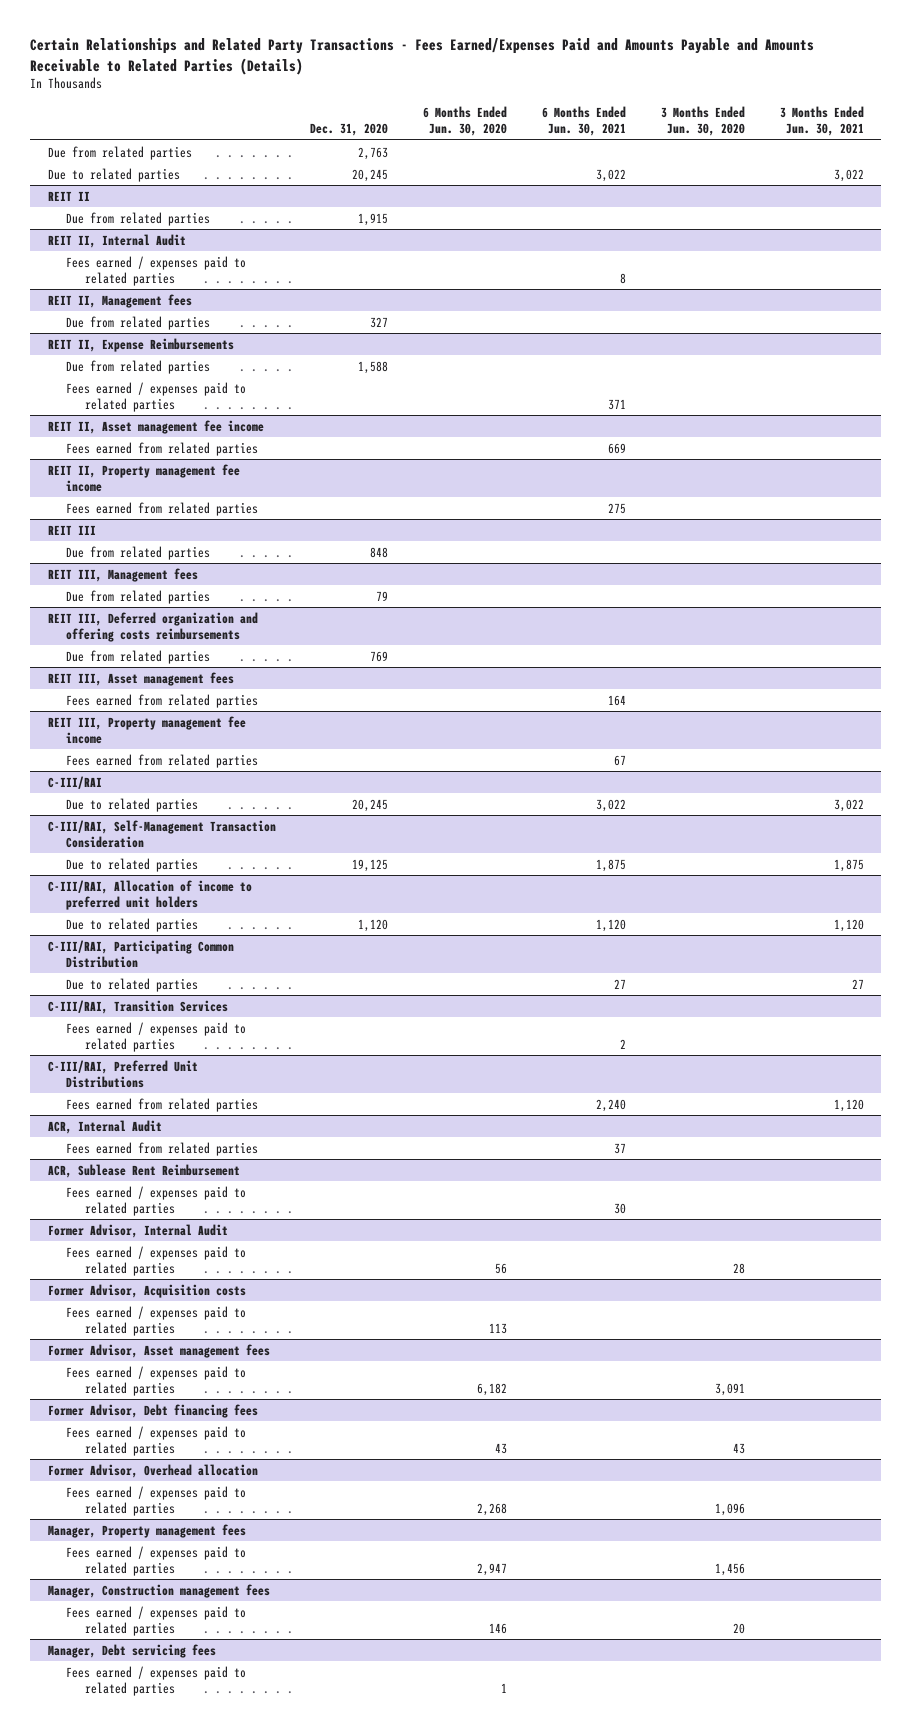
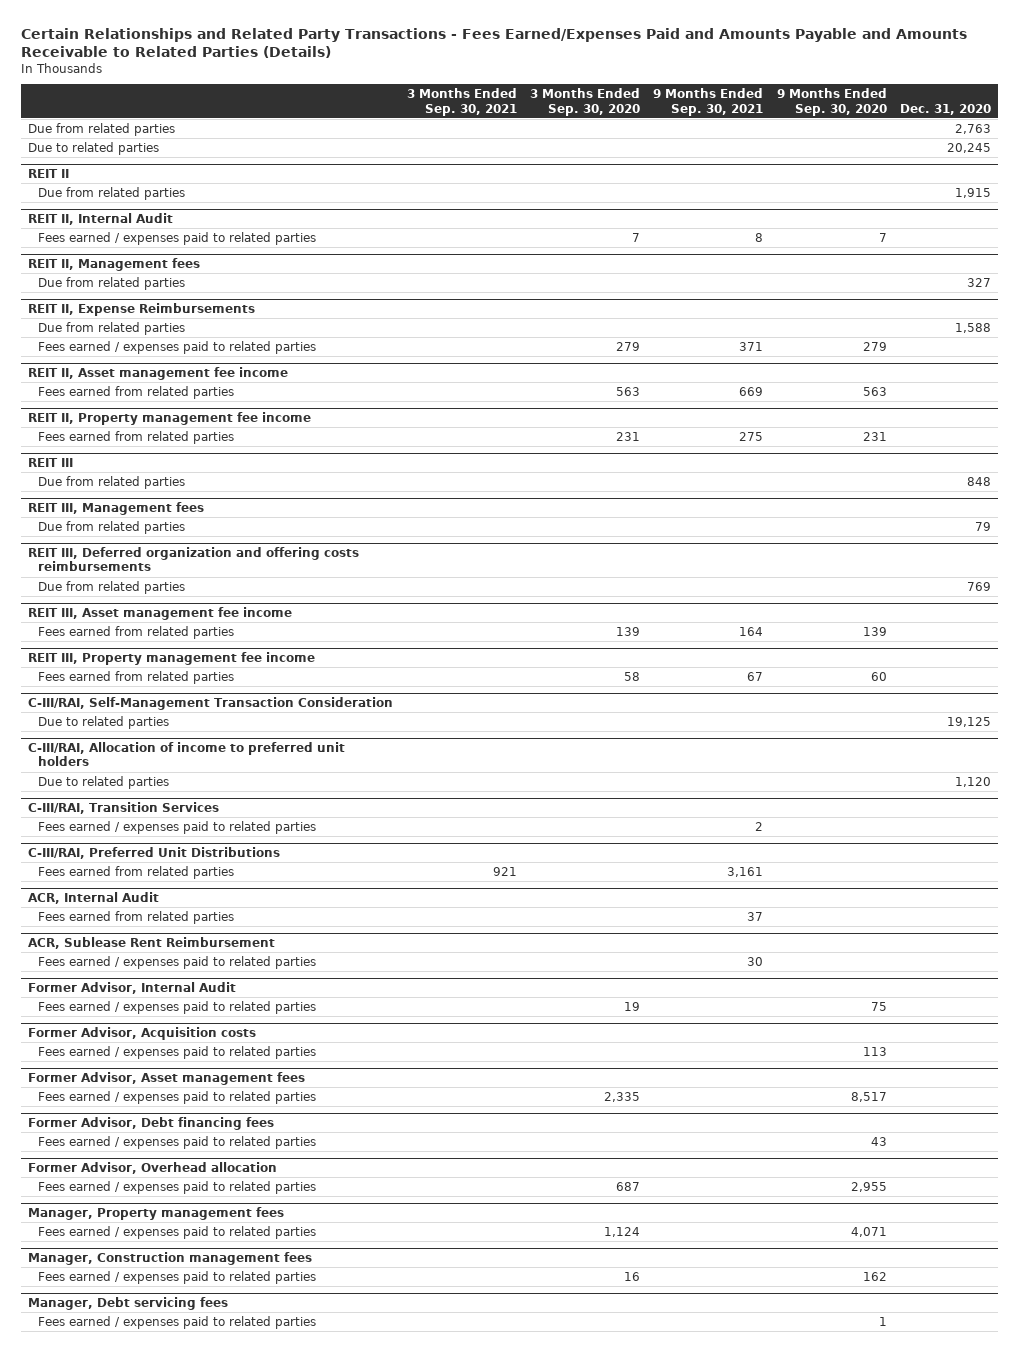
[423,106,508,137] 6 Months Ended Jun. 30, 2020 -> none
[542,106,627,137] 6 Months Ended Jun. 30, 2021 -> none
[660,106,745,137] 3 Months Ended Jun. 30, 2020 -> none
[779,106,864,137] 3 Months Ended Jun. 30, 2021 -> none
none -> [406,88,517,116] 3 Months Ended Sep. 30, 2021
none -> [529,88,640,116] 3 Months Ended Sep. 30, 2020
none -> [653,88,764,116] 9 Months Ended Sep. 30, 2021
none -> [776,88,887,116] 9 Months Ended Sep. 30, 2020
[47,671,234,686] REIT III, Asset management fees -> [28,606,293,620] REIT III, Asset management fee income
[47,775,102,789] C-III/RAI -> none
[66,797,199,812] Due to related parties -> none
[47,939,234,968] C-III/RAI, Participating Common Distribution -> none
[66,977,199,992] Due to related parties -> none

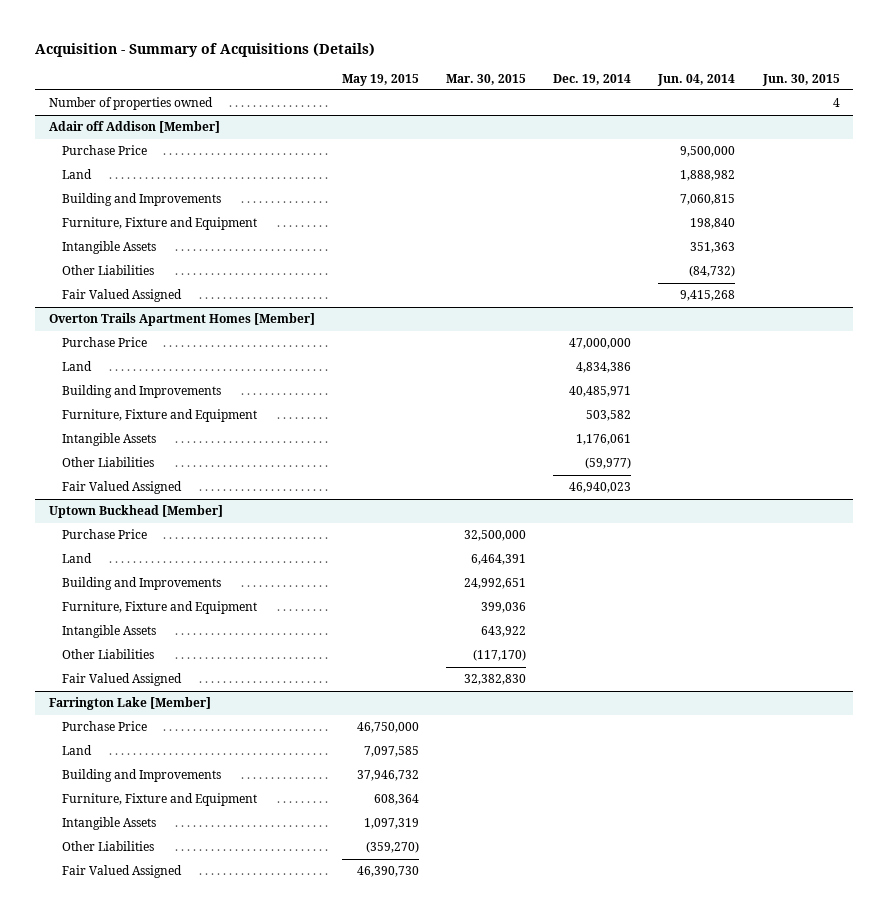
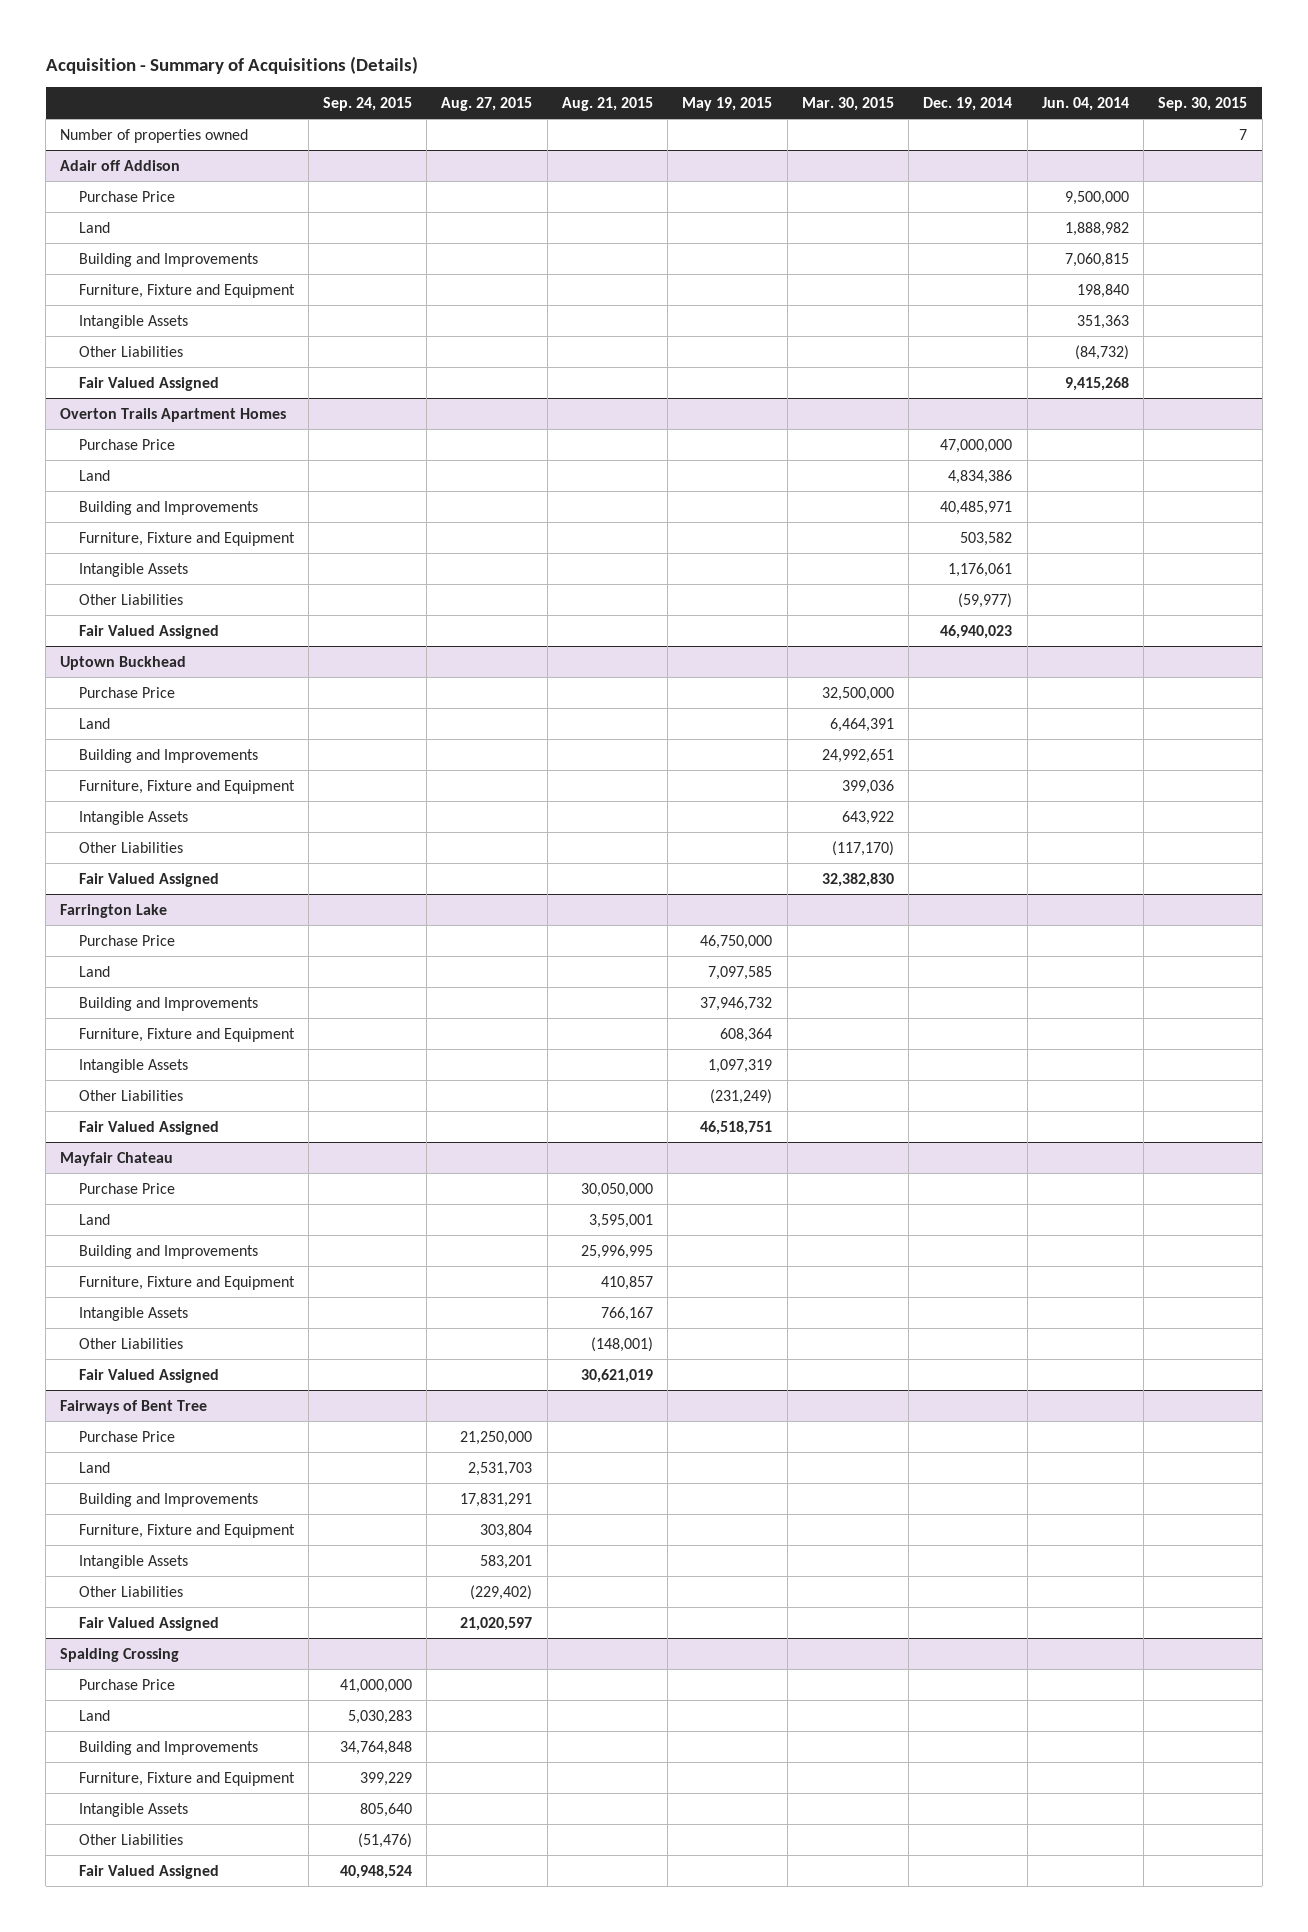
[761,73,840,86] Jun. 30, 2015 -> none
none -> [322,96,412,111] Sep. 24, 2015
none -> [441,96,533,111] Aug. 27, 2015
none -> [561,96,653,111] Aug. 21, 2015
none -> [1158,96,1248,111] Sep. 30, 2015
[48,121,220,134] Adair off Addison [Member] -> [60,159,181,171] Adair off Addison
[48,313,315,327] Overton Trails Apartment Homes [Member] -> [60,407,287,422] Overton Trails Apartment Homes
[48,505,223,519] Uptown Buckhead [Member] -> [60,655,187,670] Uptown Buckhead
[48,697,211,711] Farrington Lake [Member] -> [60,903,168,918] Farrington Lake
[365,841,419,854] (359,270) -> [710,1088,773,1104] (231,249)
[356,866,419,878] 46,390,730 -> [700,1120,773,1135] 46,518,751
none -> [60,1151,174,1166] Mayfair Chateau
none -> [78,1182,175,1194] Purchase Price
none -> [78,1213,110,1225] Land
none -> [78,1244,258,1259] Building and Improvements
none -> [78,1275,295,1290] Furniture, Fixture and Equipment
none -> [78,1306,188,1321] Intangible Assets
none -> [78,1337,183,1349] Other Liabilities
none -> [78,1368,219,1383] Fair Valued Assigned
none -> [60,1399,208,1414] Fairways of Bent Tree
none -> [78,1430,175,1442] Purchase Price
none -> [78,1461,110,1473] Land
none -> [78,1492,258,1507] Building and Improvements
none -> [78,1523,295,1538] Furniture, Fixture and Equipment
none -> [78,1554,188,1569] Intangible Assets
none -> [78,1585,183,1597] Other Liabilities
none -> [78,1616,219,1631] Fair Valued Assigned
none -> [60,1647,180,1662] Spalding Crossing
none -> [78,1678,175,1690] Purchase Price
none -> [78,1709,110,1721] Land
none -> [78,1740,258,1755] Building and Improvements
none -> [78,1771,295,1786] Furniture, Fixture and Equipment
none -> [78,1802,188,1817] Intangible Assets
none -> [78,1833,183,1845] Other Liabilities
none -> [78,1864,219,1879] Fair Valued Assigned

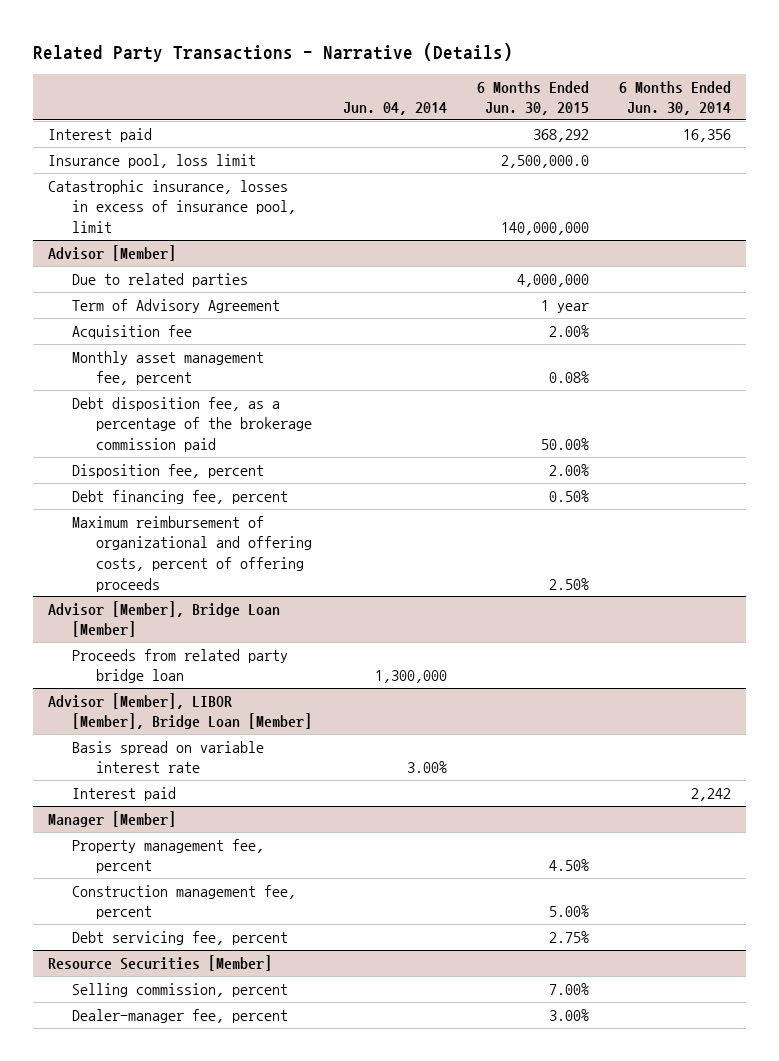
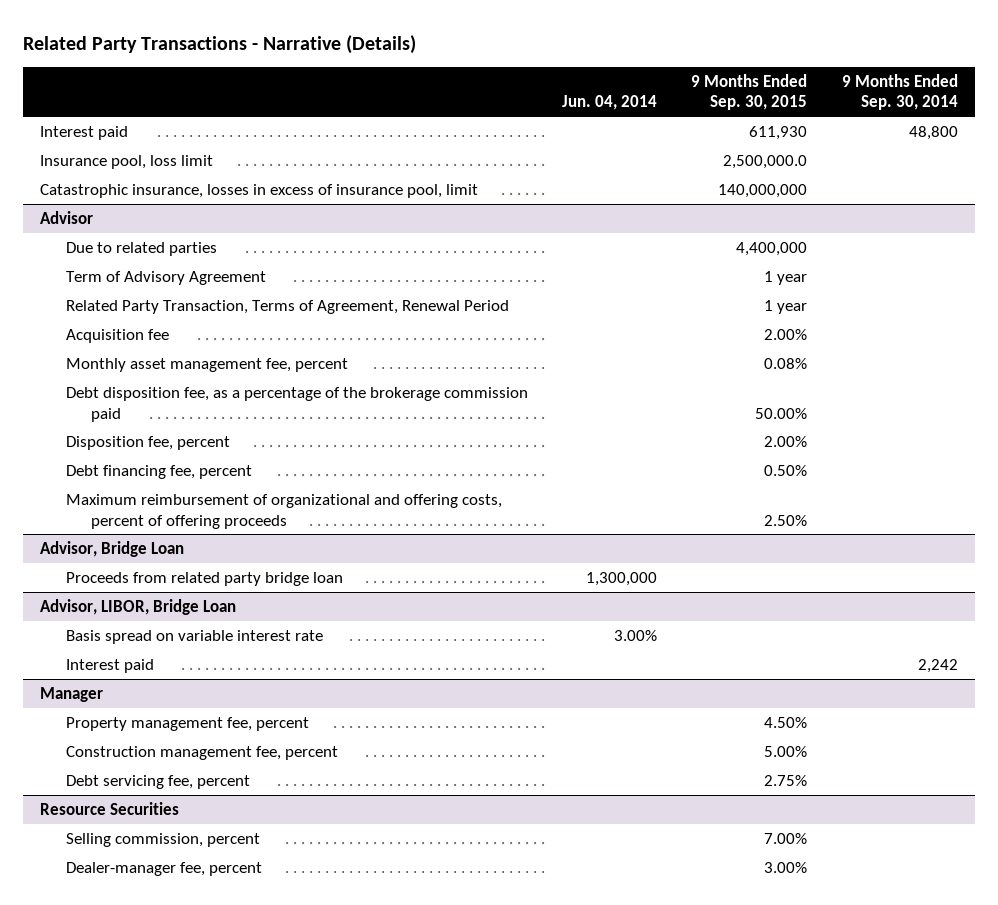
[476,80,589,116] 6 Months Ended Jun. 30, 2015 -> none
[618,80,731,116] 6 Months Ended Jun. 30, 2014 -> none
none -> [691,73,808,111] 9 Months Ended Sep. 30, 2015
none -> [841,73,958,111] 9 Months Ended Sep. 30, 2014
[48,244,177,261] Advisor [Member] -> [40,210,94,224] Advisor
none -> [65,299,509,314] Related Party Transaction, Terms of Agreement, Renewal Period
[48,600,281,638] Advisor [Member], Bridge Loan [Member] -> [40,540,185,557] Advisor, Bridge Loan
[48,692,313,730] Advisor [Member], LIBOR [Member], Bridge Loan [Member] -> [40,598,237,615] Advisor, LIBOR, Bridge Loan
[48,810,177,827] Manager [Member] -> [40,686,104,702] Manager
[48,954,273,971] Resource Securities [Member] -> [40,801,180,815] Resource Securities

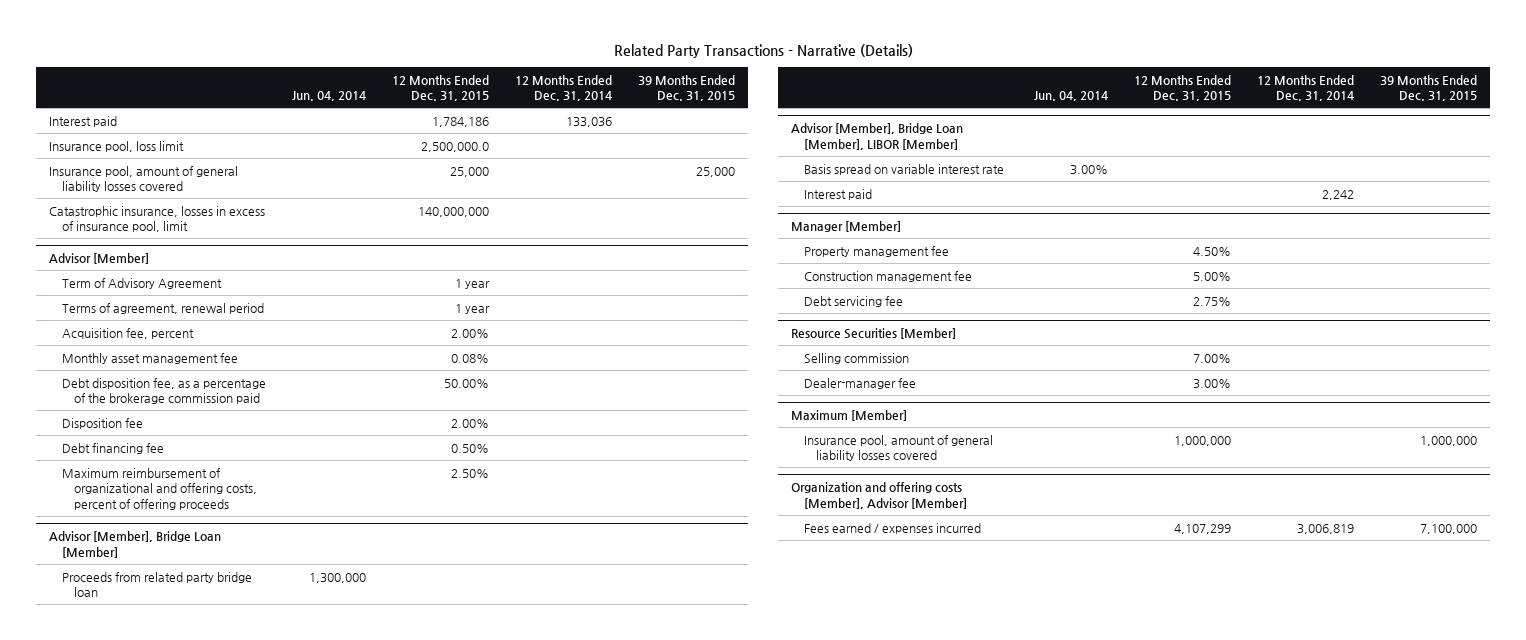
[691,73,808,111] 9 Months Ended Sep. 30, 2015 -> none
[841,73,958,111] 9 Months Ended Sep. 30, 2014 -> none
none -> [391,74,489,102] 12 Months Ended Dec. 31, 2015
none -> [514,74,612,102] 12 Months Ended Dec. 31, 2014
none -> [637,74,735,102] 39 Months Ended Dec. 31, 2015
none -> [48,165,238,193] Insurance pool, amount of general liability losses covered
[65,241,217,256] Due to related parties -> none
[40,210,94,224] Advisor -> [48,253,149,265] Advisor [Member]
[65,299,509,314] Related Party Transaction, Terms of Agreement, Renewal Period -> [61,302,264,314] Terms of agreement, renewal period
[65,328,169,343] Acquisition fee -> [61,327,194,339] Acquisition fee, percent
[65,357,348,372] Monthly asset management fee, percent -> [61,352,238,364] Monthly asset management fee
[65,435,230,450] Disposition fee, percent -> [61,417,143,429] Disposition fee
[65,464,252,479] Debt financing fee, percent -> [61,442,164,454] Debt financing fee
[40,540,185,557] Advisor, Bridge Loan -> [48,531,221,559] Advisor [Member], Bridge Loan [Member]
[40,598,237,615] Advisor, LIBOR, Bridge Loan -> [791,123,964,151] Advisor [Member], Bridge Loan [Member], LIBOR [Member]
[40,686,104,702] Manager -> [791,221,902,233] Manager [Member]
[65,716,309,731] Property management fee, percent -> [803,245,949,257] Property management fee
[65,745,338,760] Construction management fee, percent -> [803,270,972,282] Construction management fee
[65,774,250,789] Debt servicing fee, percent -> [803,295,903,307] Debt servicing fee
[40,801,180,815] Resource Securities -> [791,328,957,340] Resource Securities [Member]
[65,832,260,847] Selling commission, percent -> [803,352,909,364] Selling commission
[65,861,262,876] Dealer-manager fee, percent -> [803,377,916,389] Dealer-manager fee
none -> [791,410,908,422] Maximum [Member]
none -> [803,434,993,462] Insurance pool, amount of general liability losses covered
none -> [791,482,967,510] Organization and offering costs [Member], Advisor [Member]
none -> [803,522,981,534] Fees earned / expenses incurred

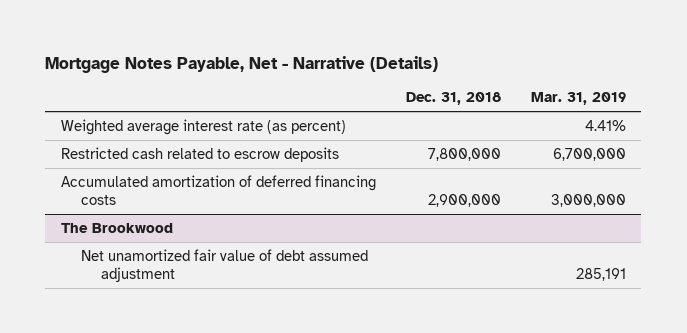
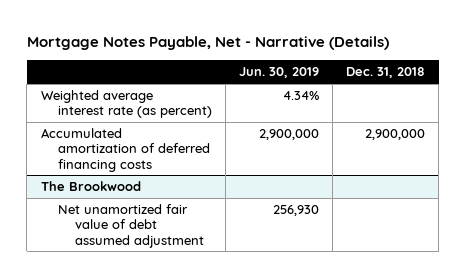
[531,92,627,106] Mar. 31, 2019 -> none
none -> [238,67,319,79] Jun. 30, 2019
[60,146,339,162] Restricted cash related to escrow deposits -> none

